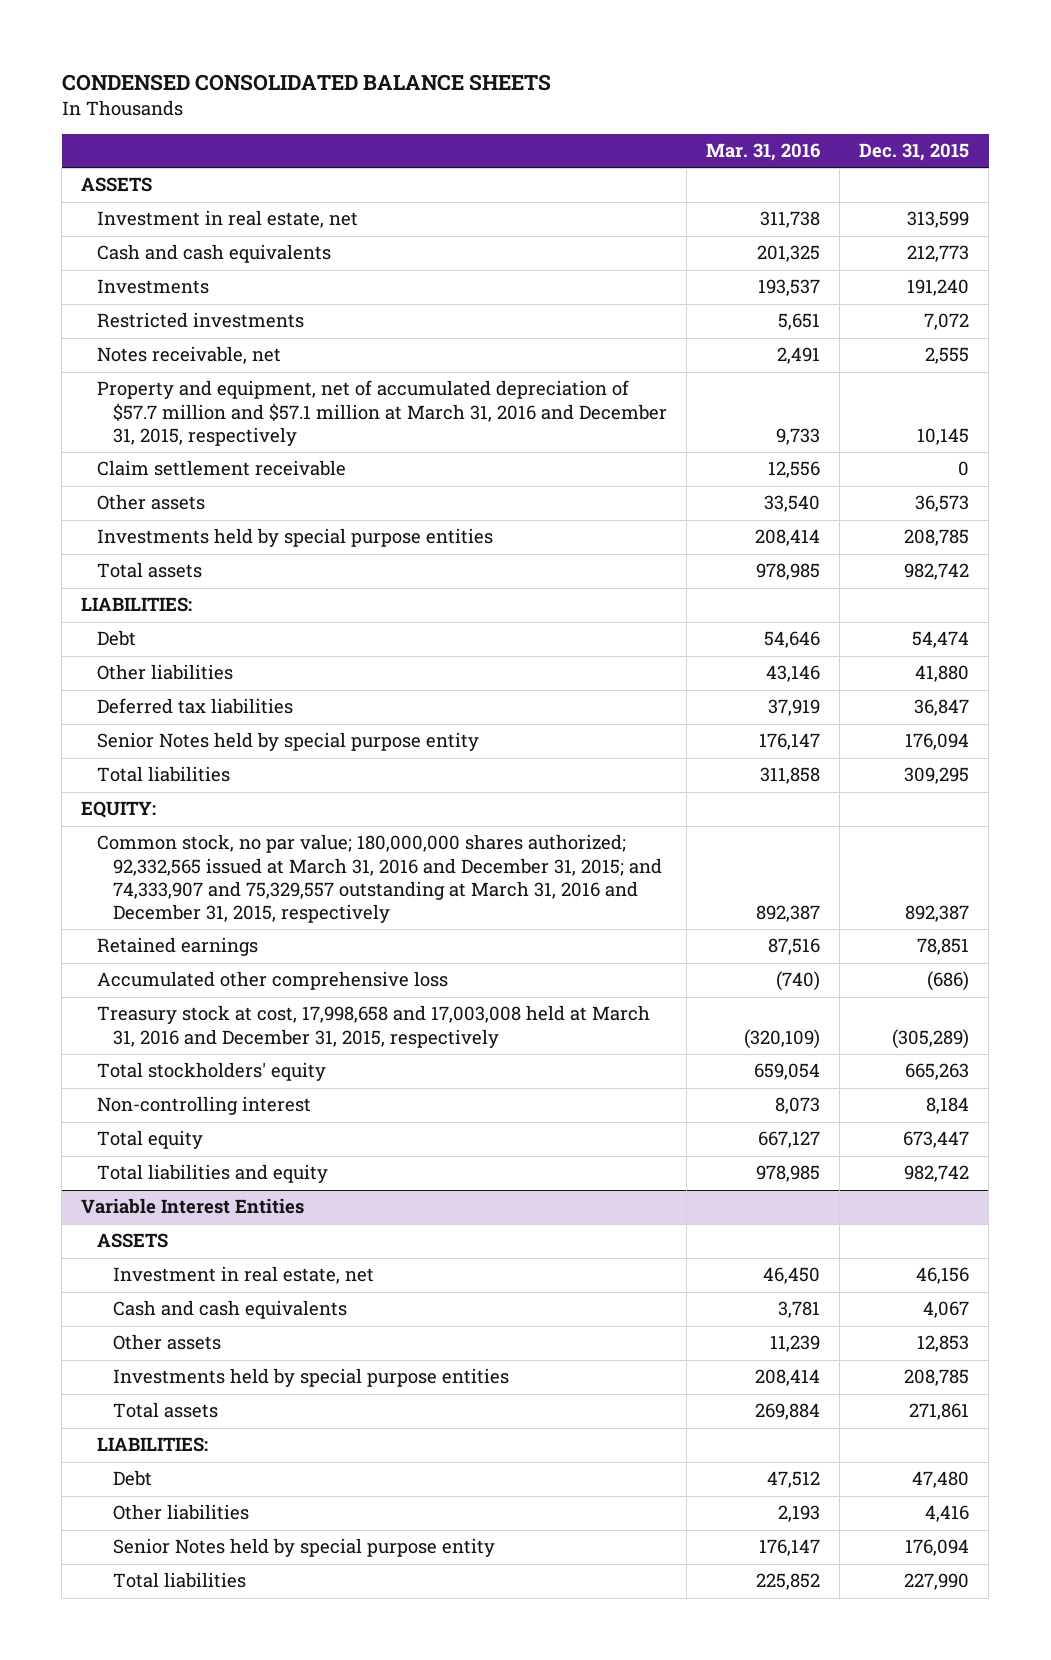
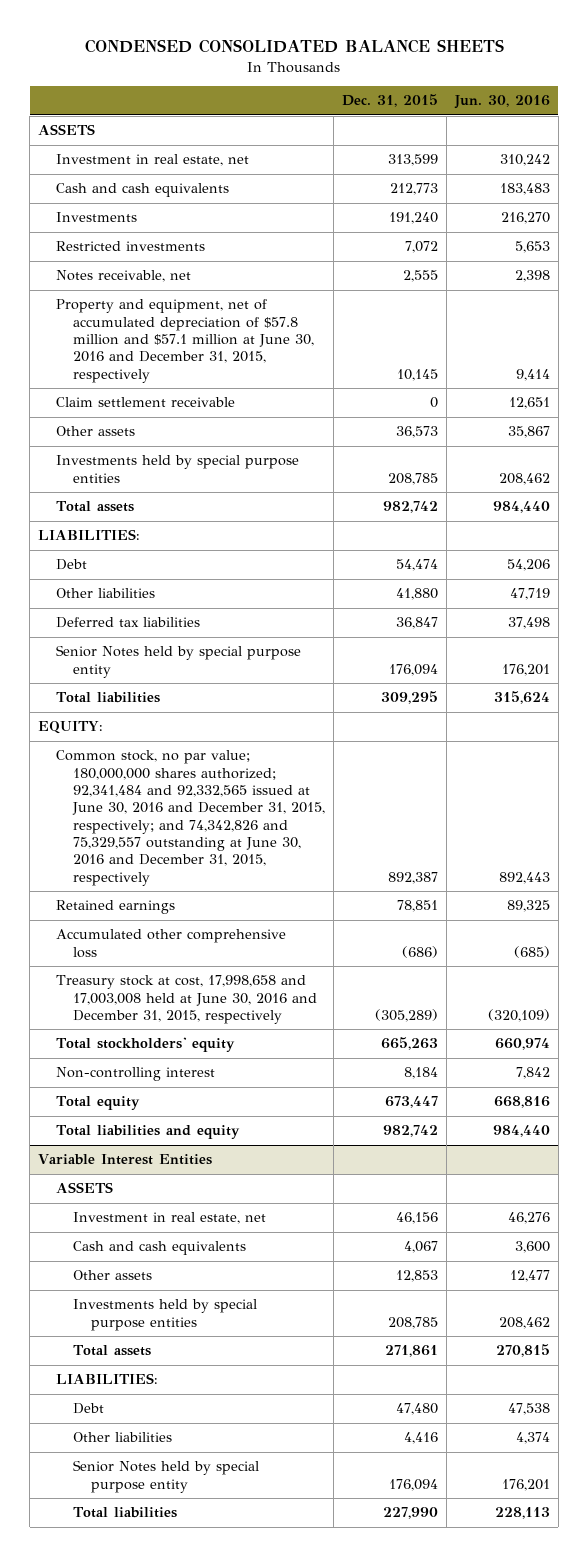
[706,143,821,162] Mar. 31, 2016 -> none
none -> [453,95,550,110] Jun. 30, 2016
[97,380,668,446] Property and equipment, net of accumulated depreciation of $57.7 million and $57.1 million at March 31, 2016 and December 31, 2015, respectively -> [55,299,315,383] Property and equipment, net of accumulated depreciation of $57.8 million and $57.1 million at June 30, 2016 and December 31, 2015, respectively
[97,834,663,923] Common stock, no par value; 180,000,000 shares authorized; 92,332,565 issued at March 31, 2016 and December 31, 2015; and 74,333,907 and 75,329,557 outstanding at March 31, 2016 and December 31, 2015, respectively -> [55,750,326,886] Common stock, no par value; 180,000,000 shares authorized; 92,341,484 and 92,332,565 issued at June 30, 2016 and December 31, 2015, respectively; and 74,342,826 and 75,329,557 outstanding at June 30, 2016 and December 31, 2015, respectively
[97,1005,651,1048] Treasury stock at cost, 17,998,658 and 17,003,008 held at March 31, 2016 and December 31, 2015, respectively -> [55,975,318,1025] Treasury stock at cost, 17,998,658 and 17,003,008 held at June 30, 2016 and December 31, 2015, respectively

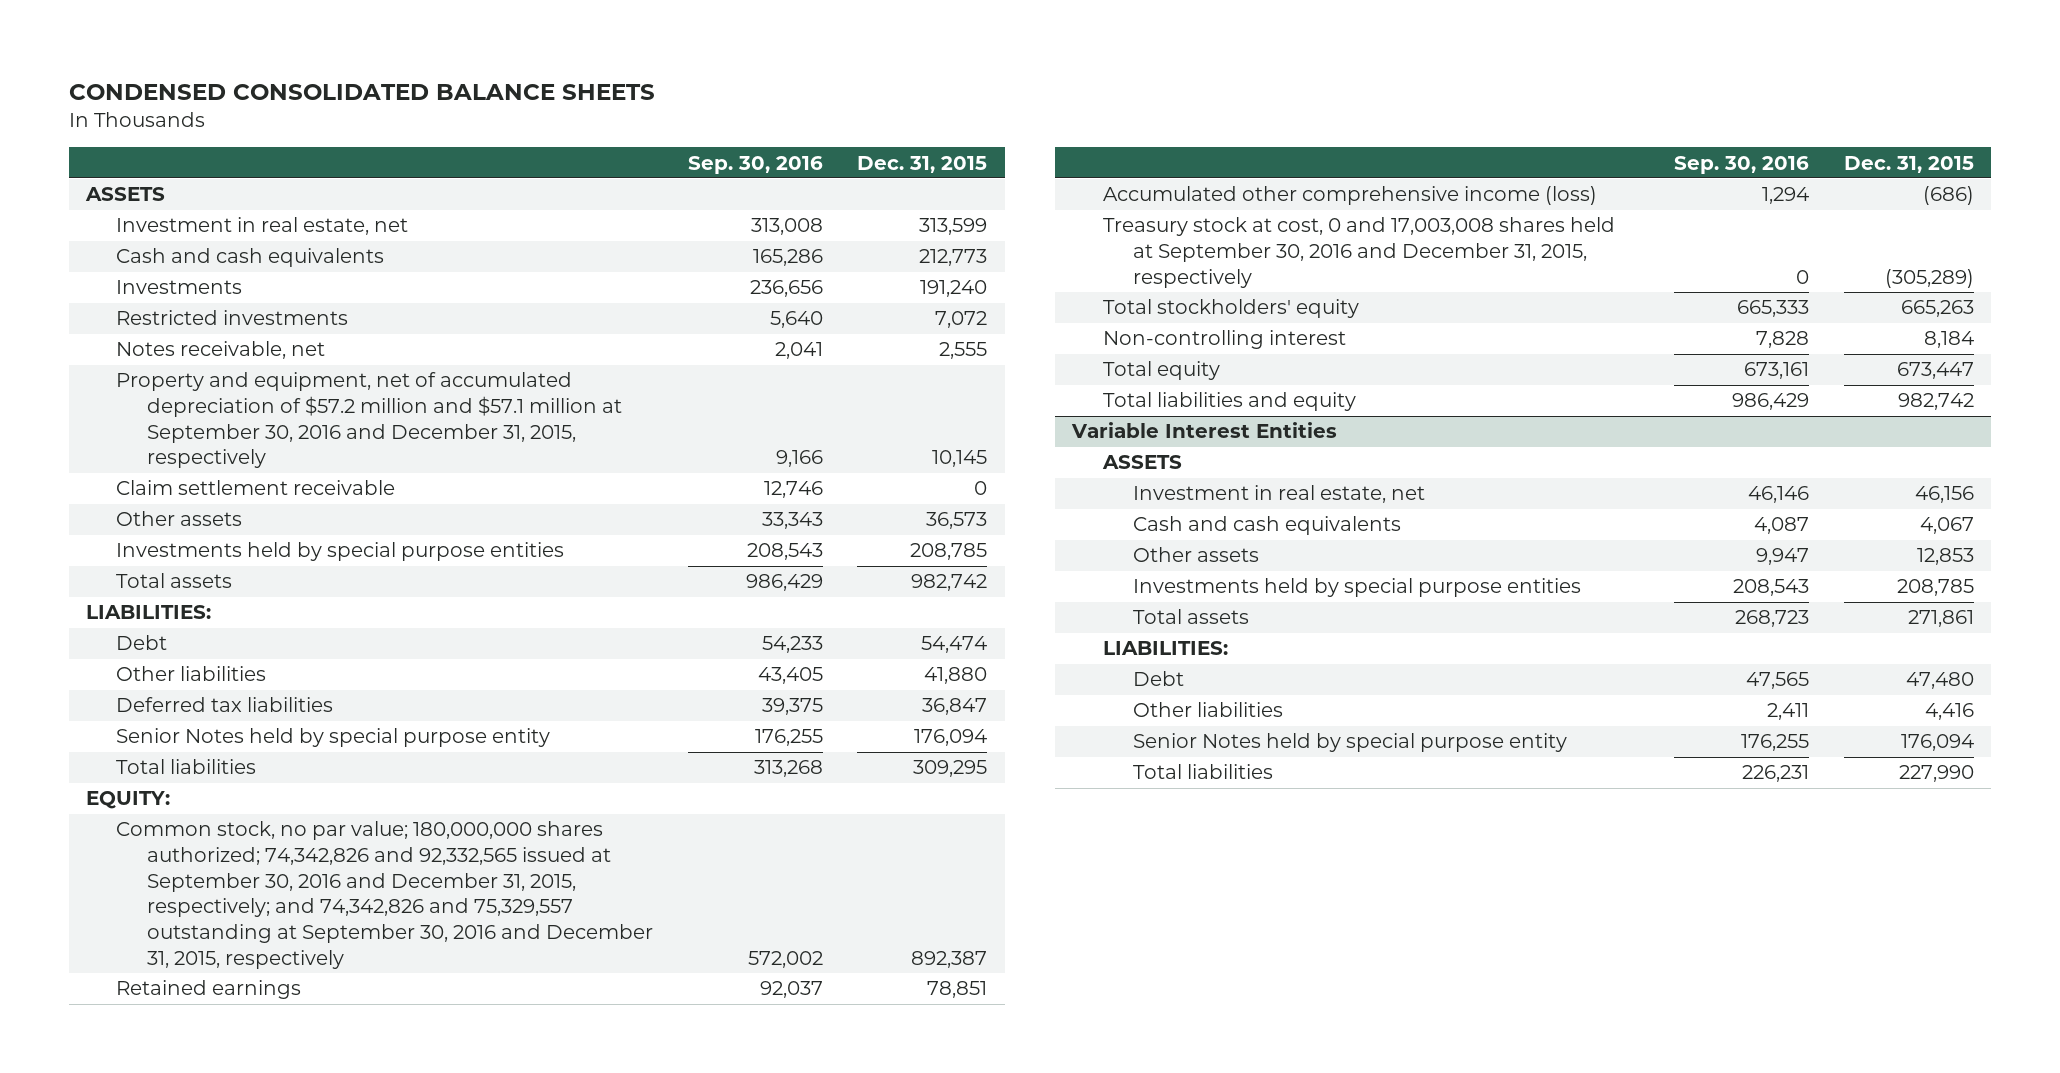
[453,95,550,110] Jun. 30, 2016 -> none
none -> [687,155,823,174] Sep. 30, 2016
[55,299,315,383] Property and equipment, net of accumulated depreciation of $57.8 million and $57.1 million at June 30, 2016 and December 31, 2015, respectively -> [116,372,622,469] Property and equipment, net of accumulated depreciation of $57.2 million and $57.1 million at September 30, 2016 and December 31, 2015, respectively
[55,750,326,886] Common stock, no par value; 180,000,000 shares authorized; 92,341,484 and 92,332,565 issued at June 30, 2016 and December 31, 2015, respectively; and 74,342,826 and 75,329,557 outstanding at June 30, 2016 and December 31, 2015, respectively -> [116,821,653,969] Common stock, no par value; 180,000,000 shares authorized; 74,342,826 and 92,332,565 issued at September 30, 2016 and December 31, 2015, respectively; and 74,342,826 and 75,329,557 outstanding at September 30, 2016 and December 31, 2015, respectively
[55,929,286,958] Accumulated other comprehensive loss -> [1102,186,1597,206] Accumulated other comprehensive income (loss)
[55,975,318,1025] Treasury stock at cost, 17,998,658 and 17,003,008 held at June 30, 2016 and December 31, 2015, respectively -> [1102,217,1615,288] Treasury stock at cost, 0 and 17,003,008 shares held at September 30, 2016 and December 31, 2015, respectively

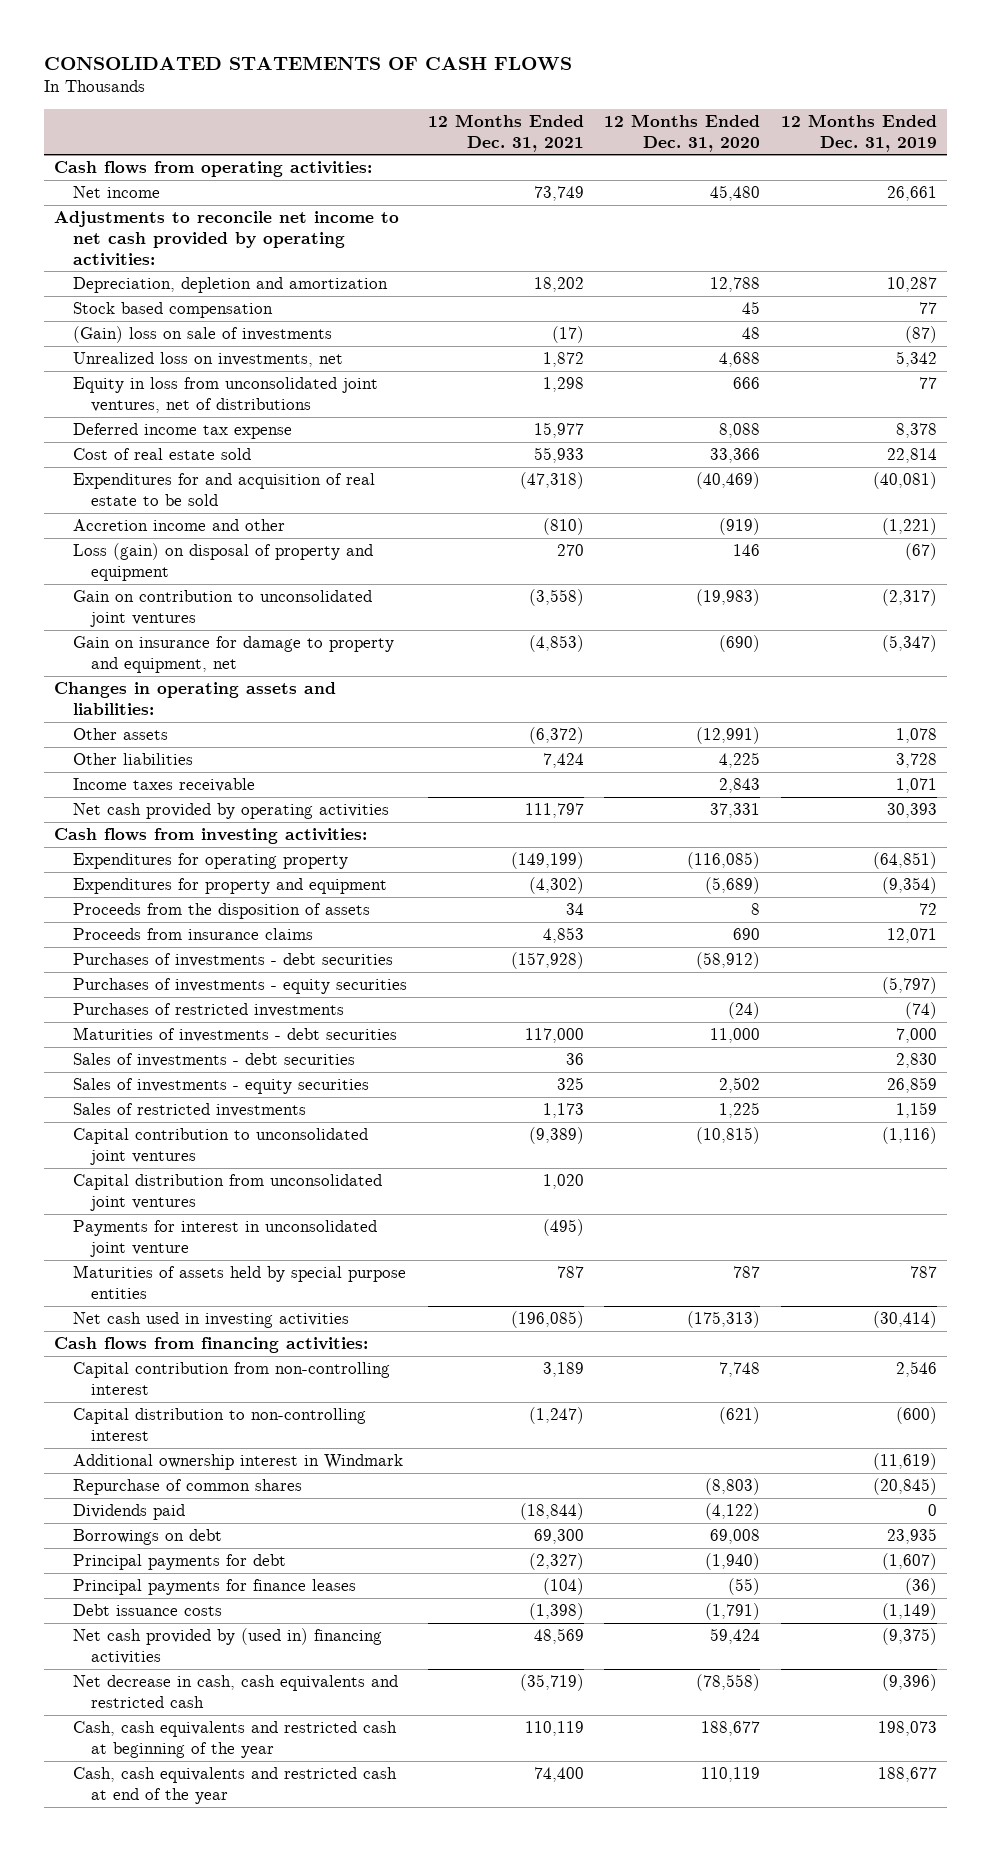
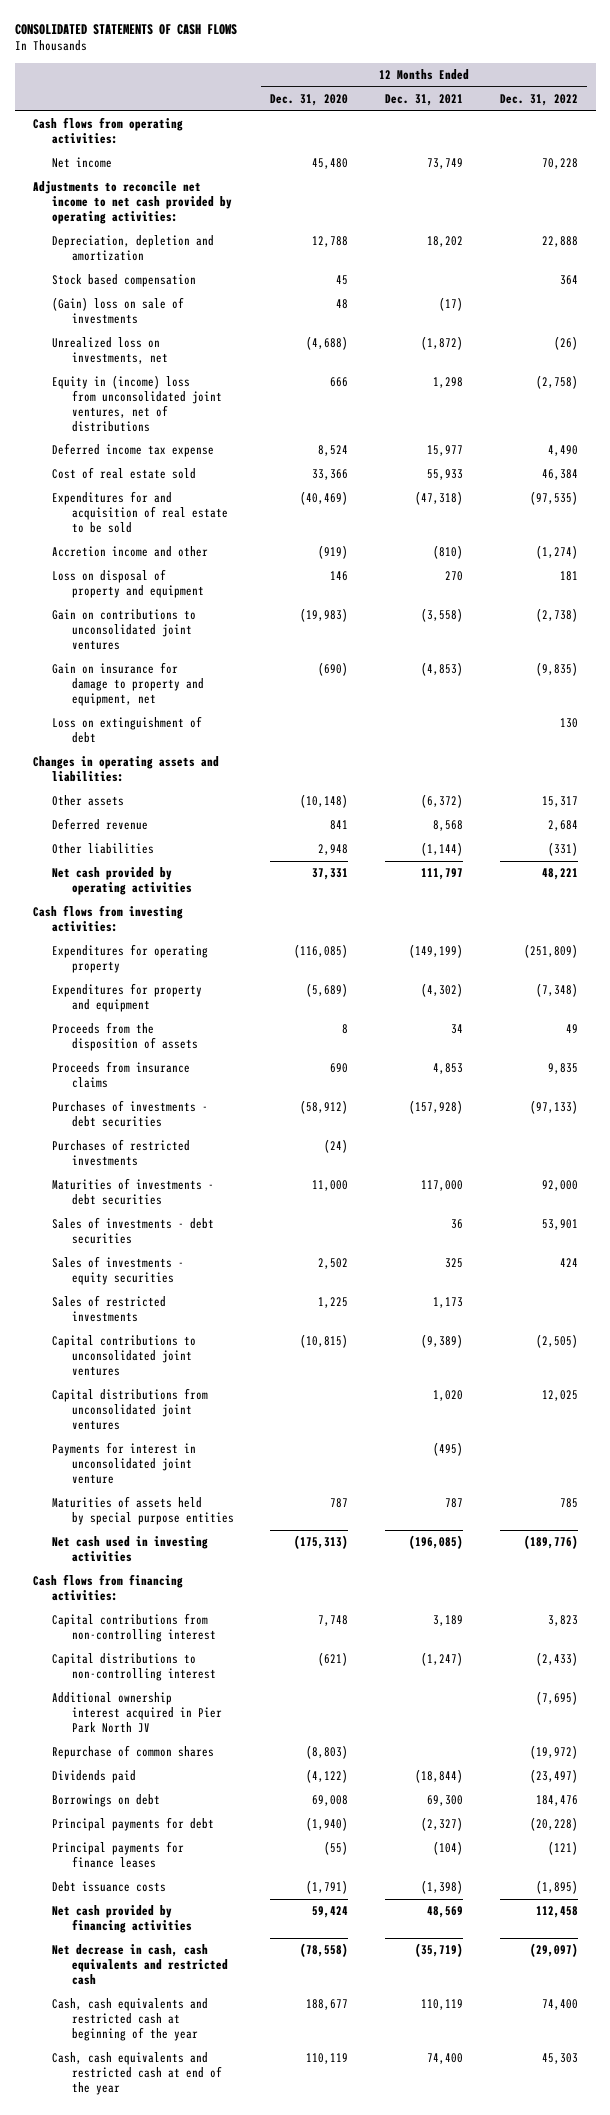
[781,114,938,152] 12 Months Ended Dec. 31, 2019 -> none
none -> [499,94,578,107] Dec. 31, 2022
[542,352,584,368] 1,872 -> [421,336,464,351] (1,872)
[719,352,761,368] 4,688 -> [306,336,349,351] (4,688)
[72,377,378,413] Equity in loss from unconsolidated joint ventures, net of distributions -> [52,375,222,432] Equity in (income) loss from unconsolidated joint ventures, net of distributions
[719,423,761,439] 8,088 -> [318,445,349,457] 8,524
[72,543,373,581] Loss (gain) on disposal of property and equipment -> [52,569,204,599] Loss on disposal of property and equipment
[72,590,372,627] Gain on contribution to unconsolidated joint ventures -> [52,609,197,650] Gain on contributions to unconsolidated joint ventures
none -> [52,716,203,744] Loss on extinguishment of debt
[72,778,255,793] Income taxes receivable -> none
[696,727,761,745] (12,991) -> [300,794,349,809] (10,148)
none -> [52,818,149,831] Deferred revenue
[542,753,584,769] 7,424 -> [421,842,464,857] (1,144)
[719,752,761,769] 4,225 -> [318,844,349,856] 2,948
[72,978,407,995] Purchases of investments - equity securities -> none
[72,1128,368,1165] Capital contribution to unconsolidated joint ventures -> [52,1335,197,1376] Capital contributions to unconsolidated joint ventures
[72,1174,382,1211] Capital distribution from unconsolidated joint ventures -> [52,1388,209,1430] Capital distributions from unconsolidated joint ventures
[72,1362,390,1395] Capital contribution from non-controlling interest -> [52,1613,216,1643] Capital contributions from non-controlling interest
[72,1408,366,1441] Capital distribution to non-controlling interest -> [52,1653,216,1682] Capital distributions to non-controlling interest
[72,1454,403,1471] Additional ownership interest in Windmark -> [52,1692,222,1733] Additional ownership interest acquired in Pier Park North JV
[72,1628,382,1664] Net cash provided by (used in) financing activities -> [52,1905,192,1934] Net cash provided by financing activities

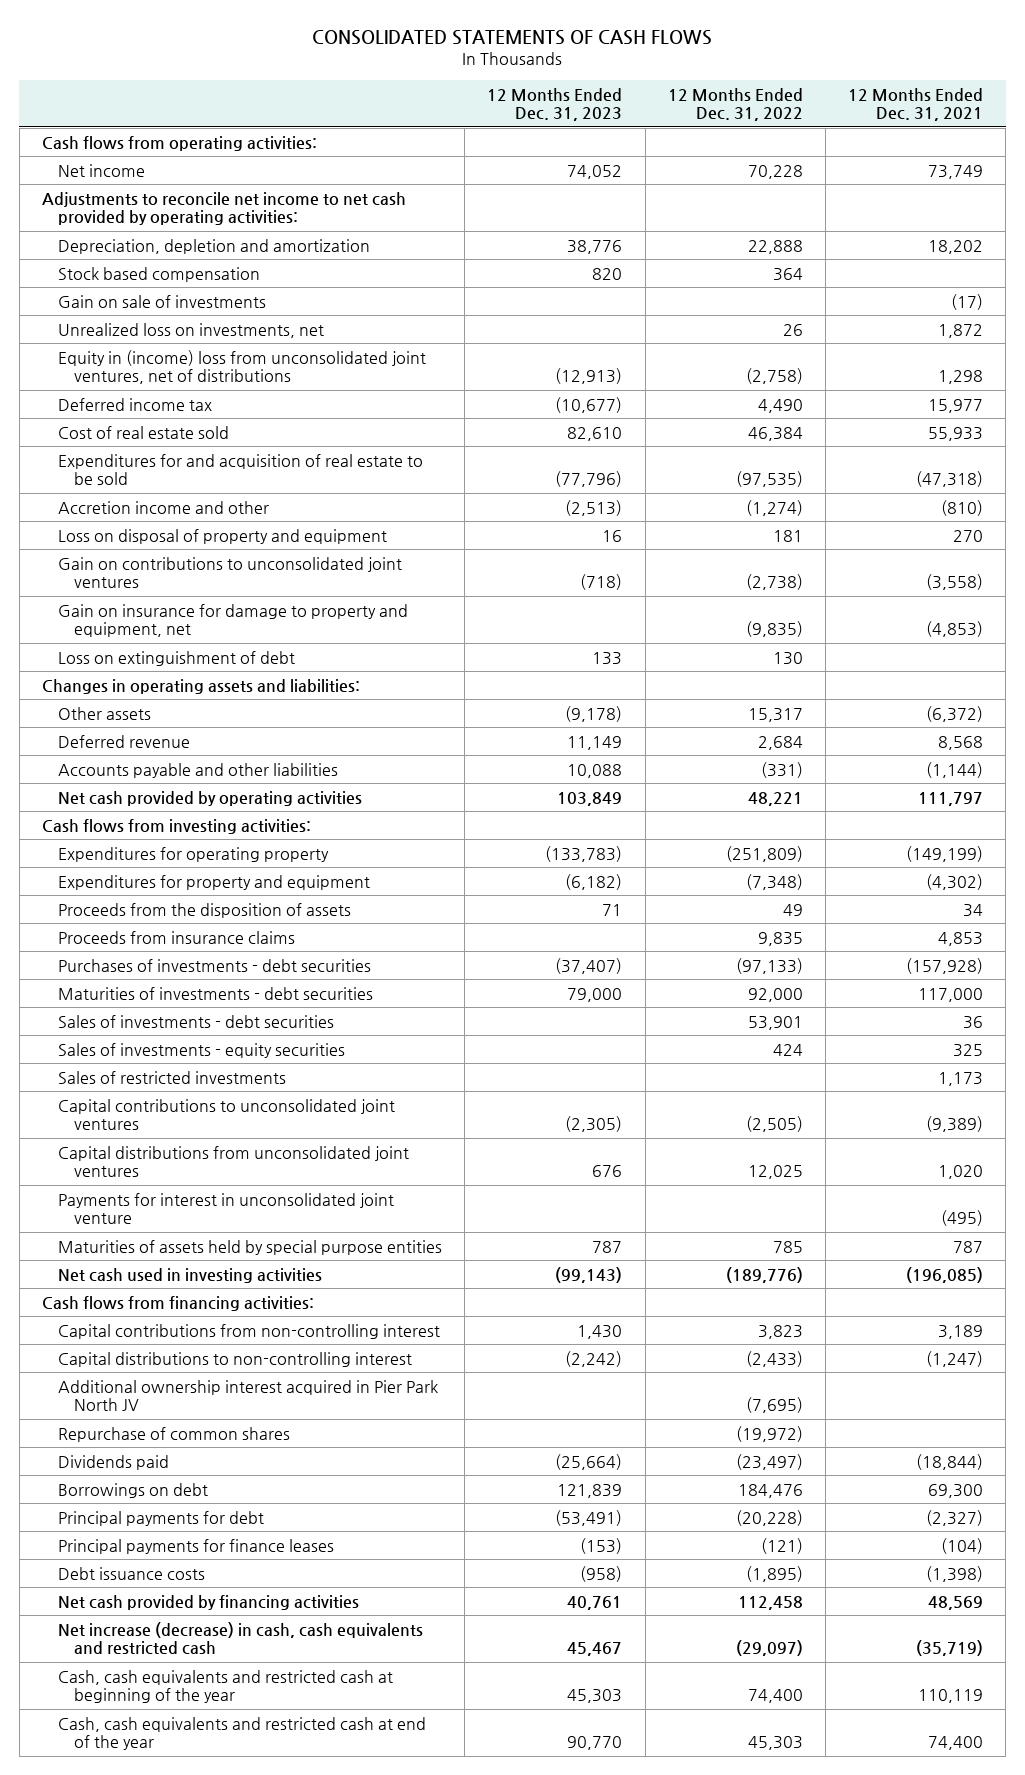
[270,94,349,107] Dec. 31, 2020 -> none
none -> [487,87,623,122] 12 Months Ended Dec. 31, 2023
[52,297,185,325] (Gain) loss on sale of investments -> [58,294,267,308] Gain on sale of investments
[421,336,464,351] (1,872) -> [938,323,984,338] 1,872
[553,336,578,351] (26) -> [782,323,803,336] 26
[52,443,215,458] Deferred income tax expense -> [58,397,213,411] Deferred income tax
[52,843,155,855] Other liabilities -> [58,762,339,778] Accounts payable and other liabilities
[52,1139,191,1167] Purchases of restricted investments -> none
[52,1944,228,1985] Net decrease in cash, cash equivalents and restricted cash -> [58,1621,424,1656] Net increase (decrease) in cash, cash equivalents and restricted cash

